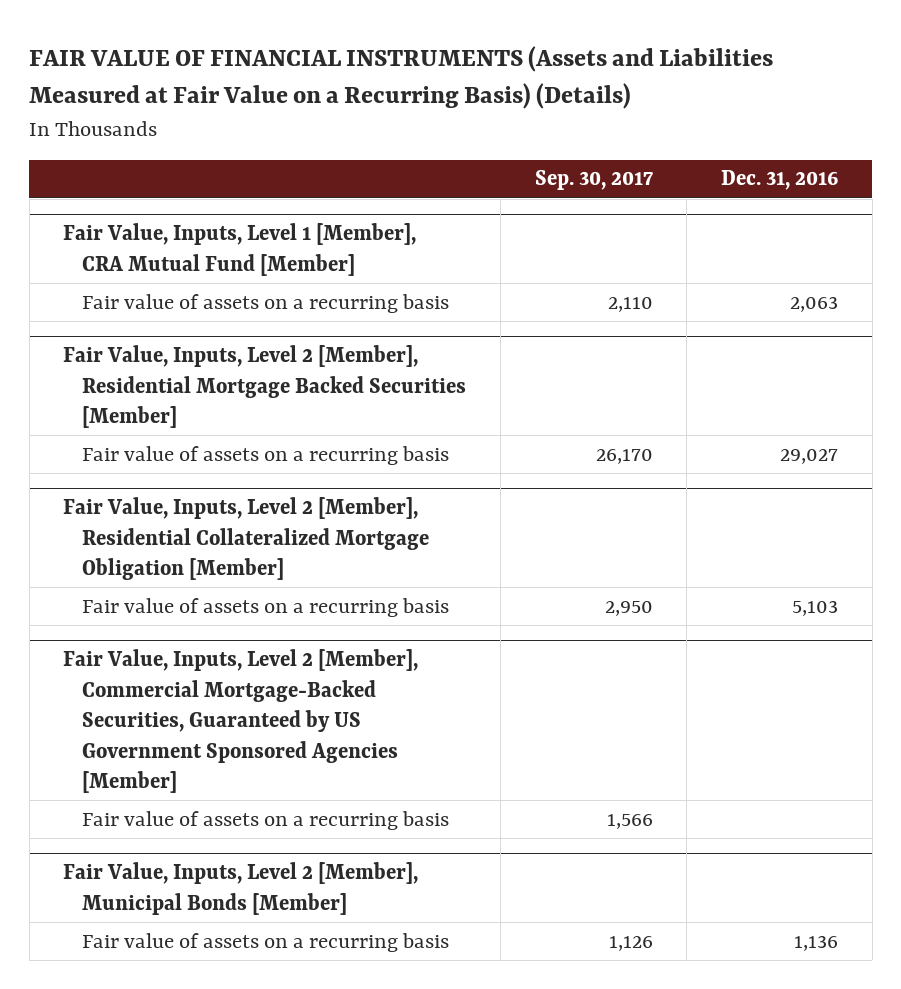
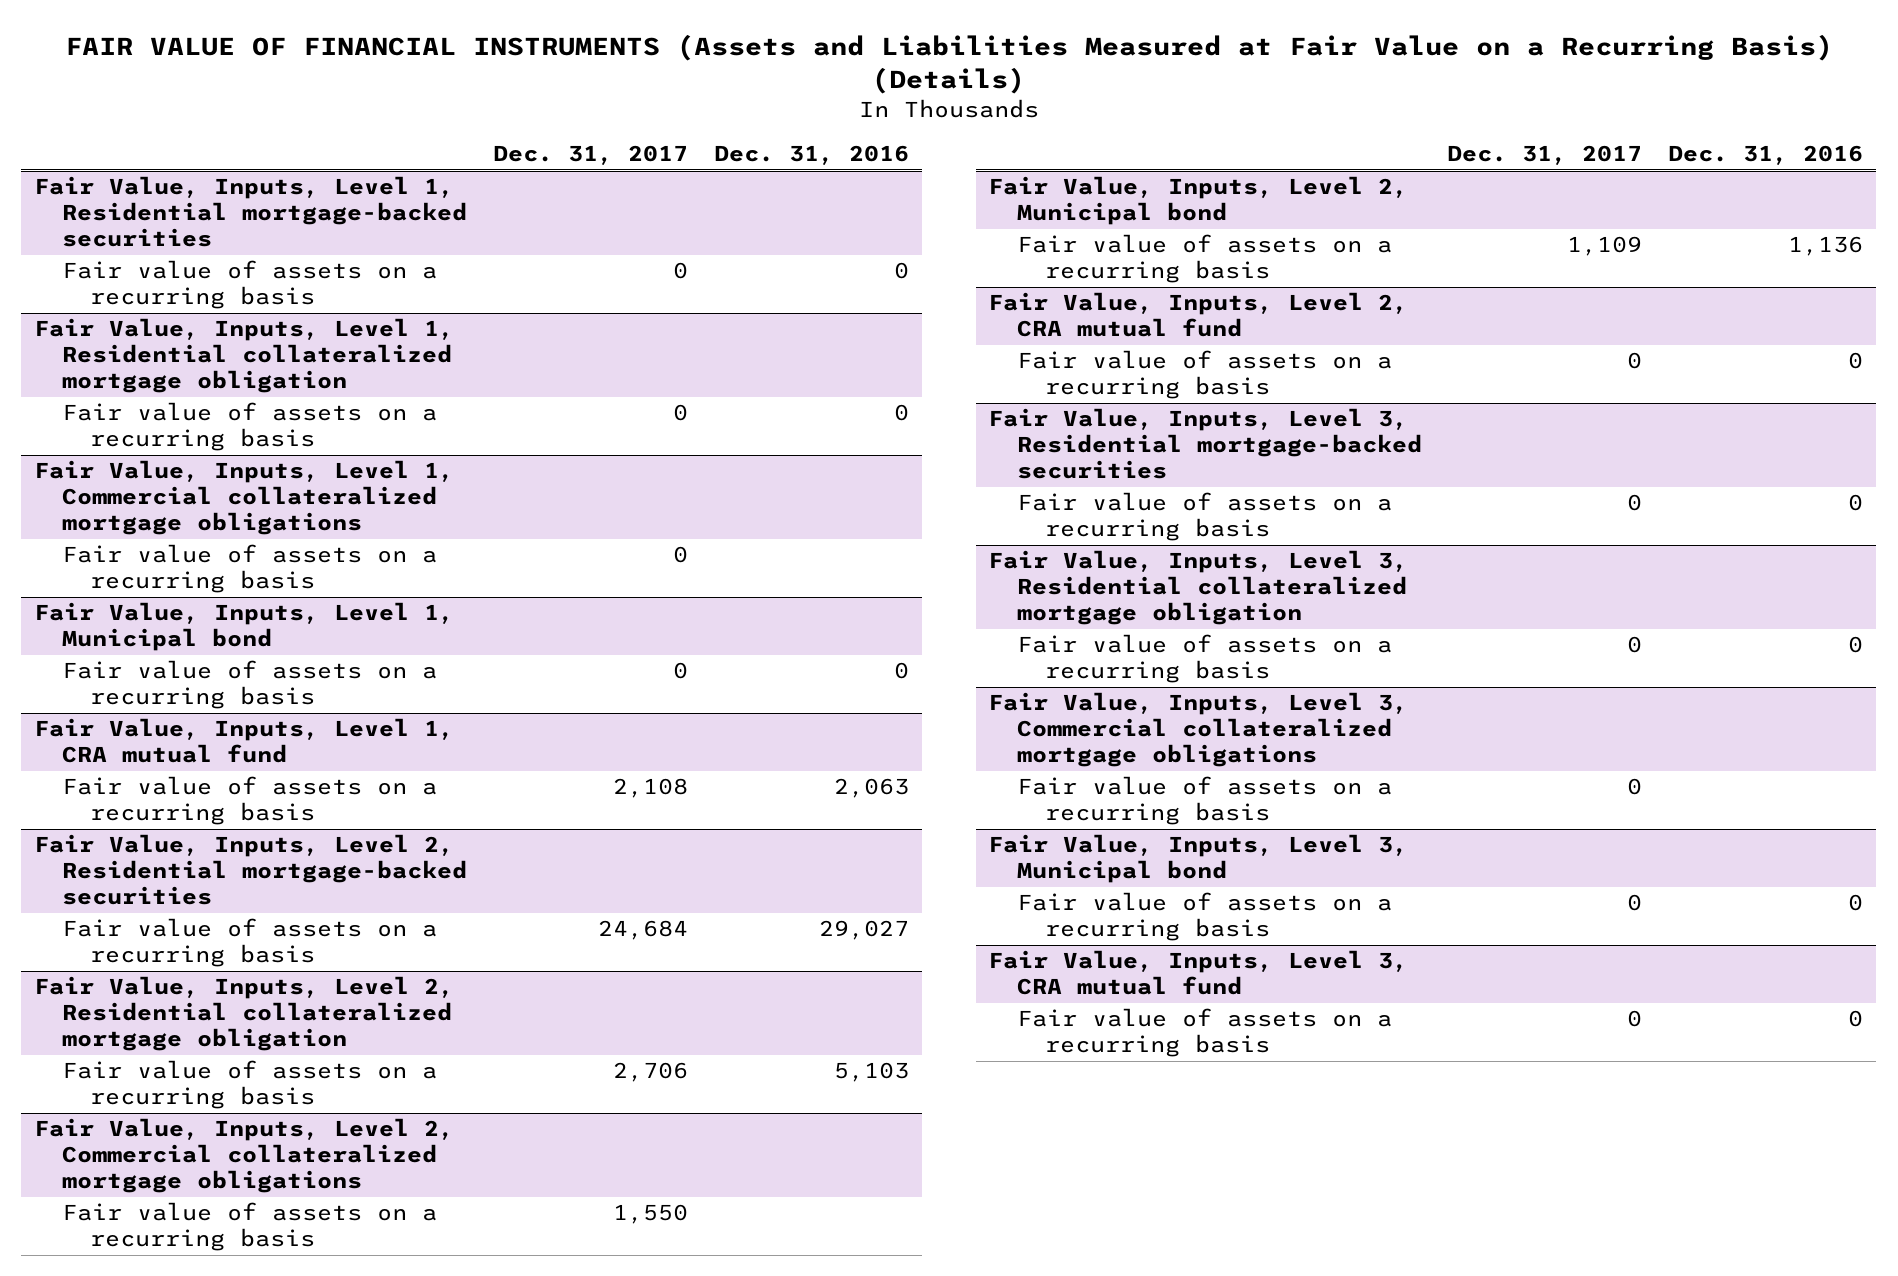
[534,170,653,191] Sep. 30, 2017 -> none
none -> [493,145,689,166] Dec. 31, 2017
none -> [34,176,468,248] Fair Value, Inputs, Level 1, Residential mortgage-backed securities
none -> [62,260,438,310] Fair value of assets on a recurring basis
none -> [34,318,455,394] Fair Value, Inputs, Level 1, Residential collateralized mortgage obligation
none -> [62,402,438,452] Fair value of assets on a recurring basis
none -> [34,460,455,536] Fair Value, Inputs, Level 1, Commercial collateralized mortgage obligations
none -> [62,544,438,594] Fair value of assets on a recurring basis
none -> [34,602,455,652] Fair Value, Inputs, Level 1, Municipal bond
none -> [62,660,438,710] Fair value of assets on a recurring basis
[63,223,417,276] Fair Value, Inputs, Level 1 [Member], CRA Mutual Fund [Member] -> [34,718,455,764] Fair Value, Inputs, Level 1, CRA mutual fund
[63,345,467,429] Fair Value, Inputs, Level 2 [Member], Residential Mortgage Backed Securities [Member] -> [34,834,468,906] Fair Value, Inputs, Level 2, Residential mortgage-backed securities
[63,497,430,581] Fair Value, Inputs, Level 2 [Member], Residential Collateralized Mortgage Obligation [Member] -> [34,976,455,1052] Fair Value, Inputs, Level 2, Residential collateralized mortgage obligation
[63,649,419,794] Fair Value, Inputs, Level 2 [Member], Commercial Mortgage-Backed Securities, Guaranteed by US Government Sponsored Agencies [Member] -> none
none -> [34,1118,455,1194] Fair Value, Inputs, Level 2, Commercial collateralized mortgage obligations
[63,862,419,915] Fair Value, Inputs, Level 2 [Member], Municipal Bonds [Member] -> [988,176,1409,226] Fair Value, Inputs, Level 2, Municipal bond
none -> [988,292,1409,338] Fair Value, Inputs, Level 2, CRA mutual fund
none -> [1016,350,1392,400] Fair value of assets on a recurring basis
none -> [988,408,1422,480] Fair Value, Inputs, Level 3, Residential mortgage-backed securities
none -> [1016,492,1392,542] Fair value of assets on a recurring basis
none -> [988,550,1409,626] Fair Value, Inputs, Level 3, Residential collateralized mortgage obligation
none -> [1016,634,1392,684] Fair value of assets on a recurring basis
none -> [988,692,1409,768] Fair Value, Inputs, Level 3, Commercial collateralized mortgage obligations
none -> [1016,776,1392,826] Fair value of assets on a recurring basis
none -> [988,834,1409,884] Fair Value, Inputs, Level 3, Municipal bond
none -> [1016,892,1392,942] Fair value of assets on a recurring basis
none -> [988,950,1409,996] Fair Value, Inputs, Level 3, CRA mutual fund
none -> [1016,1008,1392,1058] Fair value of assets on a recurring basis

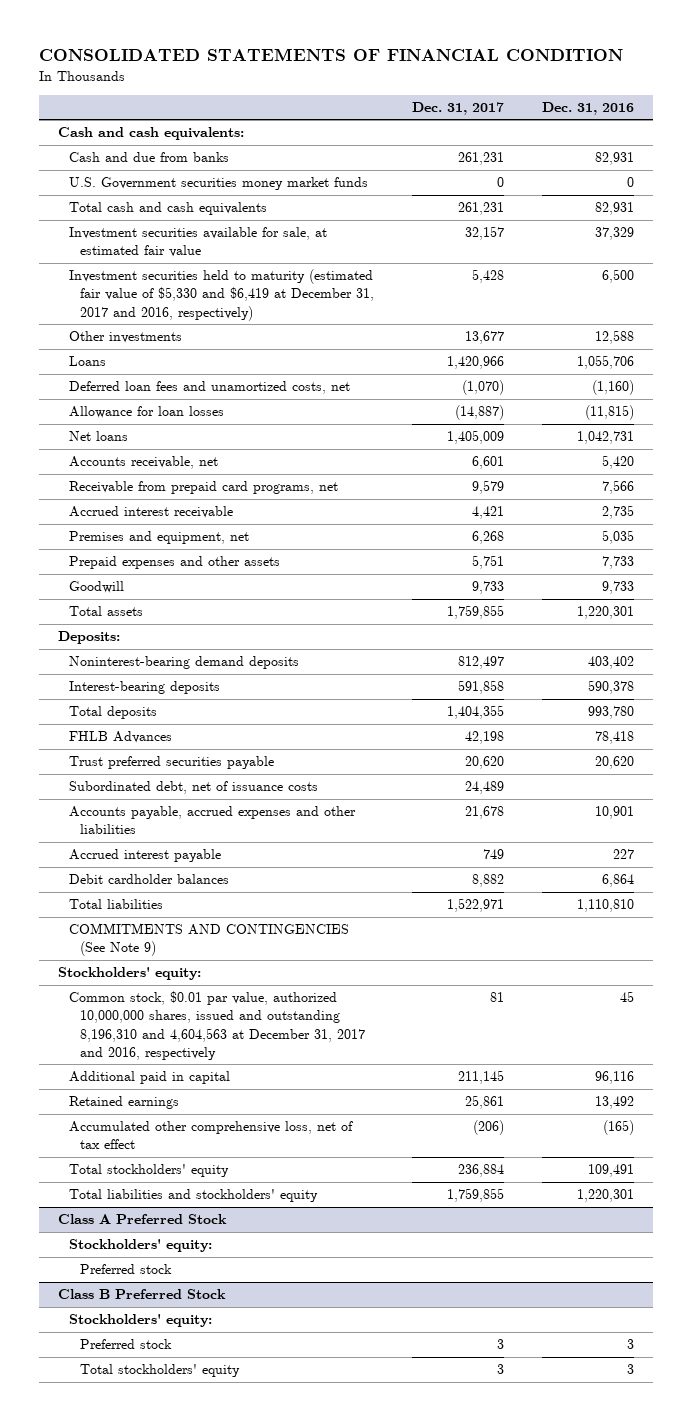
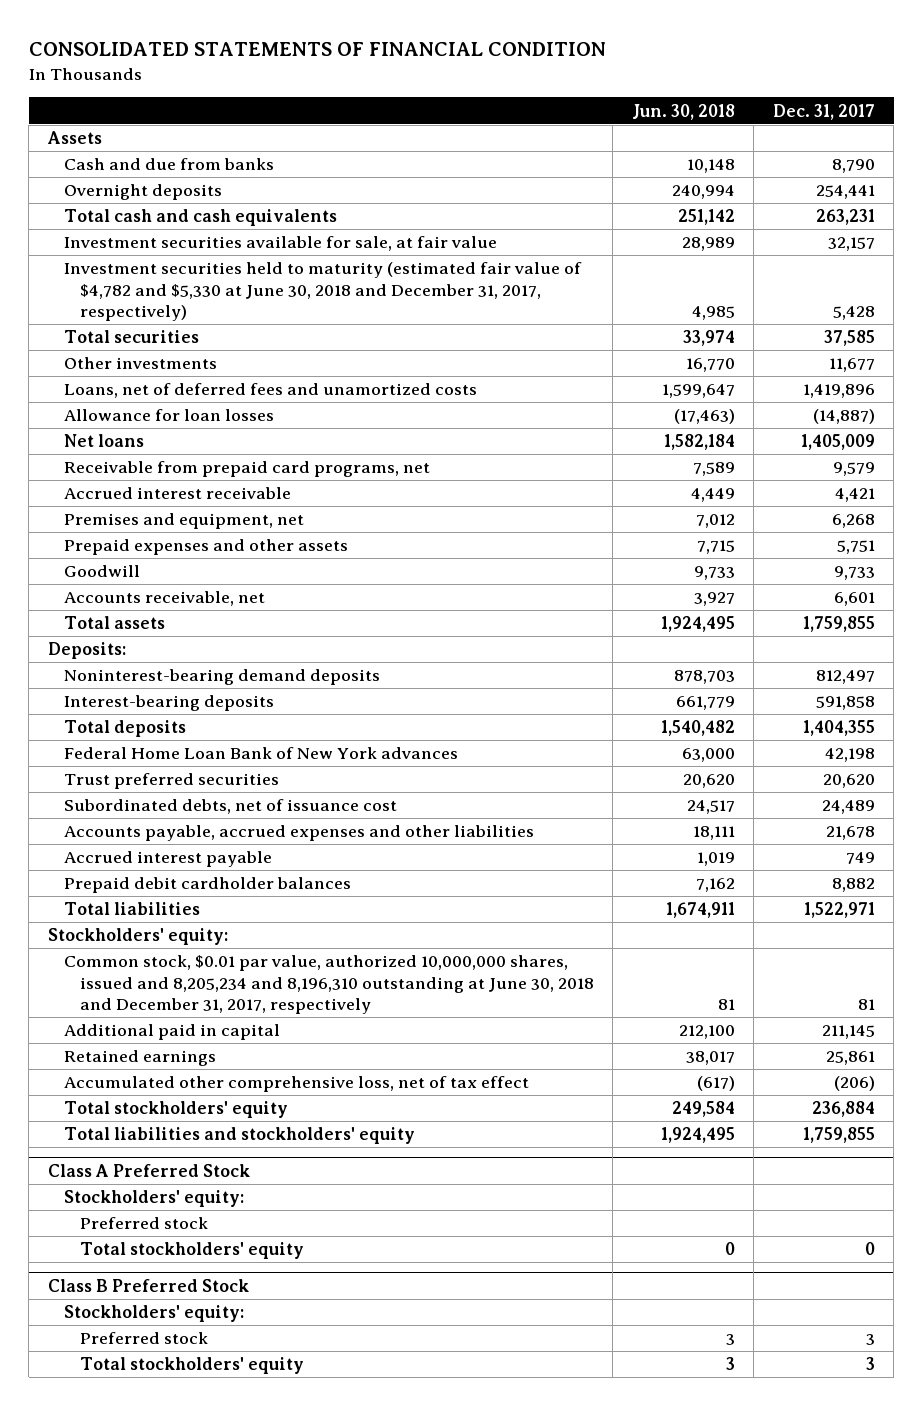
[542,102,635,116] Dec. 31, 2016 -> none
none -> [631,103,735,120] Jun. 30, 2018
[58,127,245,141] Cash and cash equivalents: -> none
[69,177,369,191] U.S. Government securities money market funds -> none
[69,356,107,367] Loans -> none
none -> [46,131,102,145] Assets
[457,152,504,166] 261,231 -> [831,159,875,174] 8,790
none -> [63,184,222,201] Overnight deposits
[457,202,504,216] 261,231 -> [815,209,875,226] 263,231
[69,227,328,258] Investment securities available for sale, at estimated fair value -> [63,236,497,252] Investment securities available for sale, at fair value
[69,269,374,321] Investment securities held to maturity (estimated fair value of $5,330 and $6,419 at December 31, 2017 and 2016, respectively) -> [63,262,582,321] Investment securities held to maturity (estimated fair value of $4,782 and $5,330 at June 30, 2018 and December 31, 2017, respectively)
none -> [63,330,199,344] Total securities
[464,331,504,345] 13,677 -> [828,358,875,373] 11,677
[69,381,351,395] Deferred loan fees and unamortized costs, net -> [63,383,477,399] Loans, net of deferred fees and unamortized costs
[461,380,504,396] (1,070) -> [802,384,875,399] 1,419,896
[69,456,219,470] Accounts receivable, net -> [63,591,265,607] Accounts receivable, net
[69,731,173,744] FHLB Advances -> [63,747,458,760] Federal Home Loan Bank of New York advances
[69,756,275,770] Trust preferred securities payable -> [63,773,279,790] Trust preferred securities
[69,781,319,795] Subordinated debt, net of issuance costs -> [63,799,397,815] Subordinated debts, net of issuance cost
[69,874,230,885] Debit cardholder balances -> [63,877,351,894] Prepaid debit cardholder balances
[69,923,350,957] COMMITMENTS AND CONTINGENCIES (See Note 9) -> none
[69,991,365,1061] Common stock, $0.01 par value, authorized 10,000,000 shares, issued and outstanding 8,196,310 and 4,604,563 at December 31, 2017 and 2016, respectively -> [63,955,594,1014] Common stock, $0.01 par value, authorized 10,000,000 shares, issued and 8,205,234 and 8,196,310 outstanding at June 30, 2018 and December 31, 2017, respectively
none -> [79,1242,304,1260] Total stockholders' equity

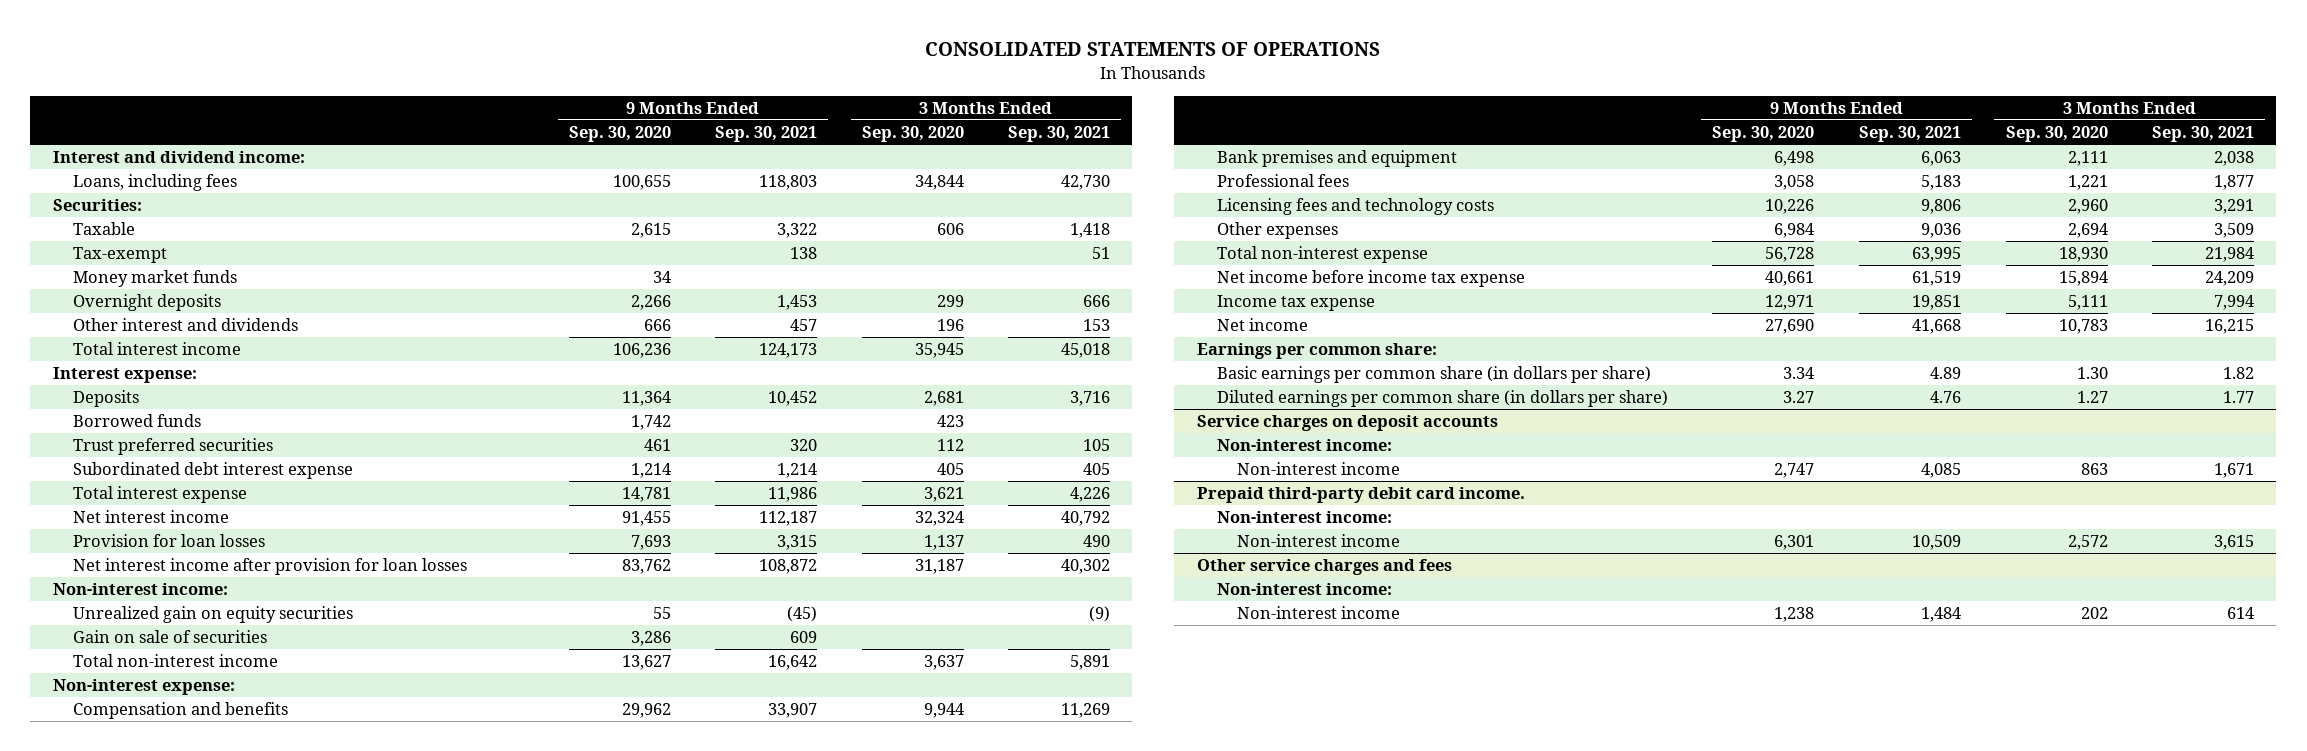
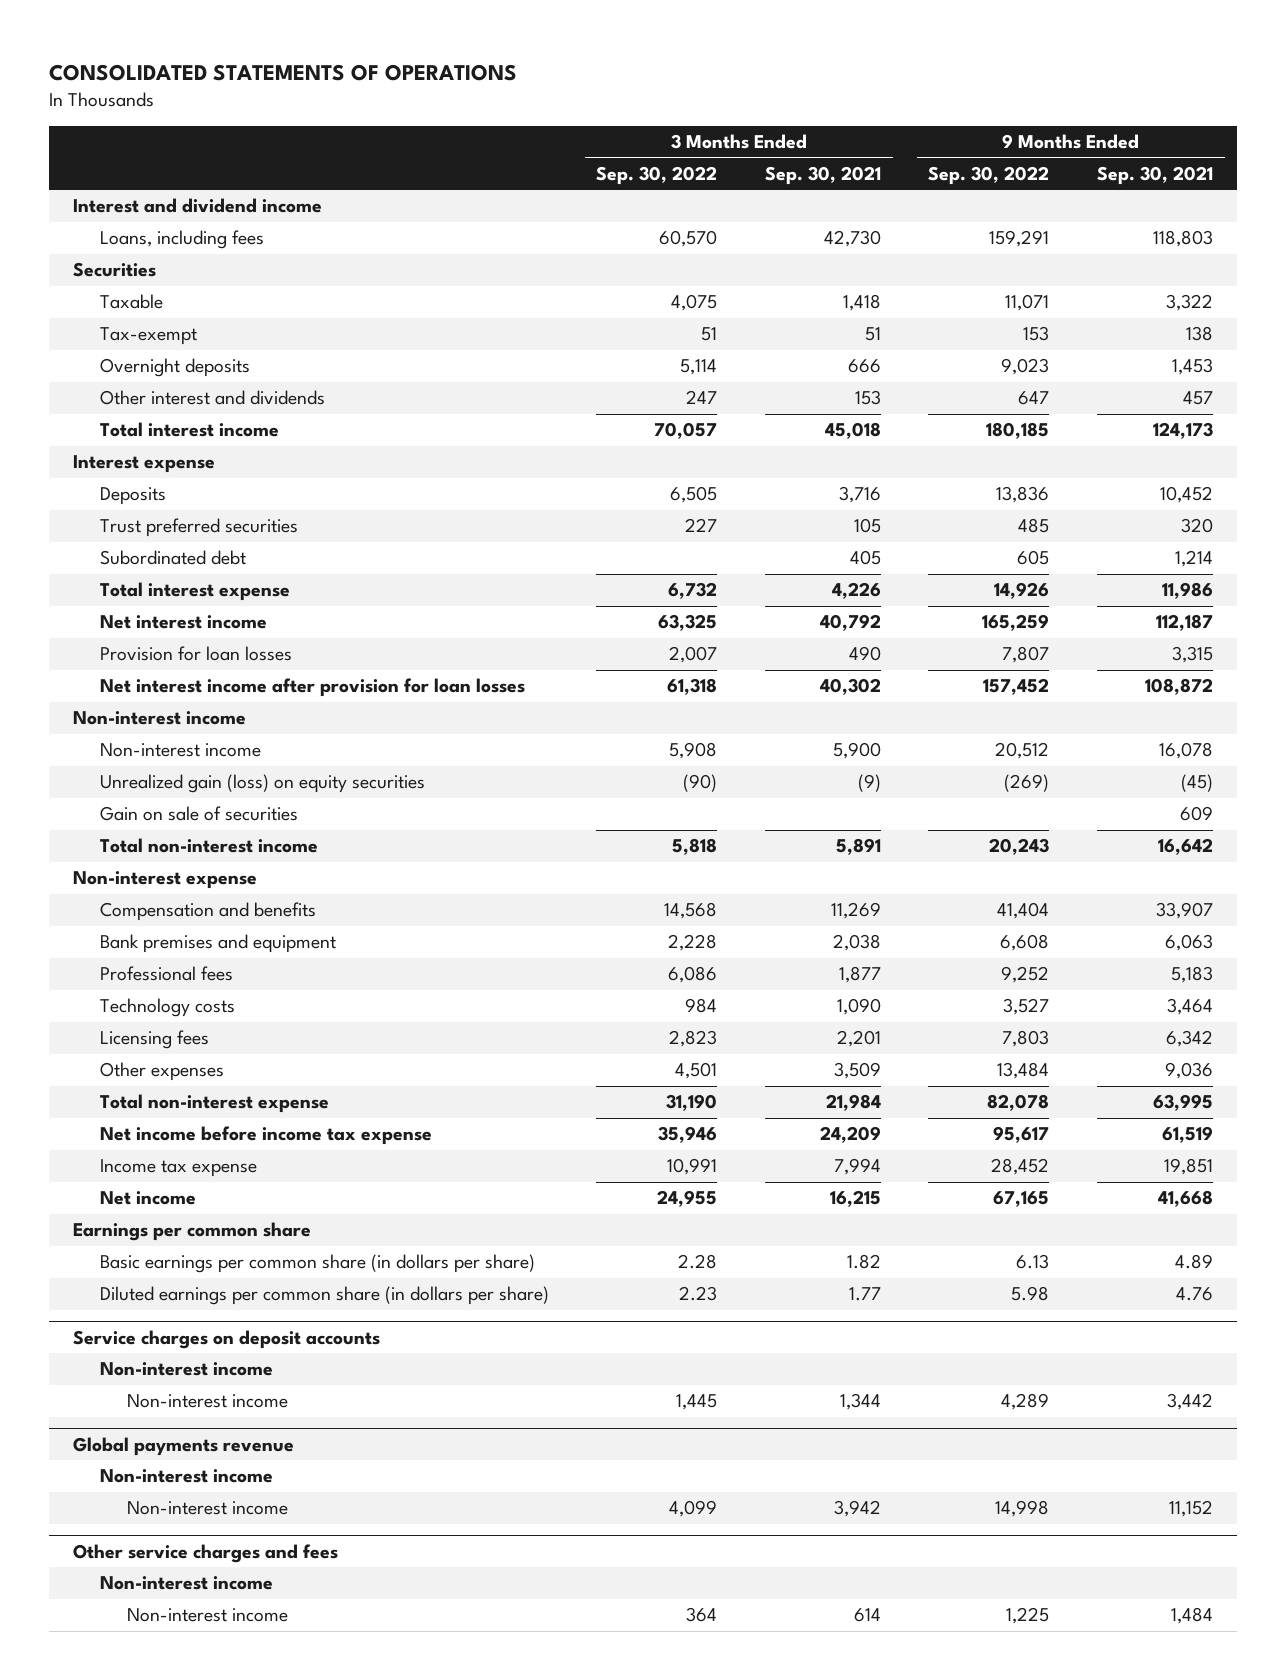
[568,126,671,143] Sep. 30, 2020 -> none
[861,126,964,143] Sep. 30, 2020 -> none
none -> [596,165,718,185] Sep. 30, 2022
none -> [928,165,1050,185] Sep. 30, 2022
[52,151,305,164] Interest and dividend income: -> [72,198,322,214] Interest and dividend income
[52,199,142,212] Securities: -> [72,262,156,278] Securities
[73,270,238,288] Money market funds -> none
[52,367,197,384] Interest expense: -> [72,455,215,474] Interest expense
[73,414,202,428] Borrowed funds -> none
[73,462,354,480] Subordinated debt interest expense -> [100,550,247,566] Subordinated debt
[52,583,228,596] Non-interest income: -> [72,711,246,726] Non-interest income
none -> [100,743,262,758] Non-interest income
[73,606,354,624] Unrealized gain on equity securities -> [100,774,426,794] Unrealized gain (loss) on equity securities
[52,679,235,696] Non-interest expense: -> [72,871,257,890] Non-interest expense
[1216,198,1494,216] Licensing fees and technology costs -> none
none -> [100,998,236,1018] Technology costs
none -> [100,1030,210,1050] Licensing fees
[1196,343,1437,360] Earnings per common share: -> [72,1222,311,1242] Earnings per common share
[1216,439,1392,452] Non-interest income: -> [100,1362,274,1377] Non-interest income
[1920,463,1961,479] 4,085 -> [1166,1393,1213,1411] 3,442
[2214,463,2255,479] 1,671 -> [839,1393,881,1411] 1,344
[1196,487,1525,504] Prepaid third-party debit card income. -> [72,1436,294,1456] Global payments revenue
[1216,511,1392,524] Non-interest income: -> [100,1469,274,1484] Non-interest income
[1911,535,1961,551] 10,509 -> [1168,1500,1213,1518] 11,152
[2214,535,2255,551] 3,615 -> [833,1500,881,1518] 3,942
[1216,583,1392,596] Non-interest income: -> [100,1576,274,1591] Non-interest income

